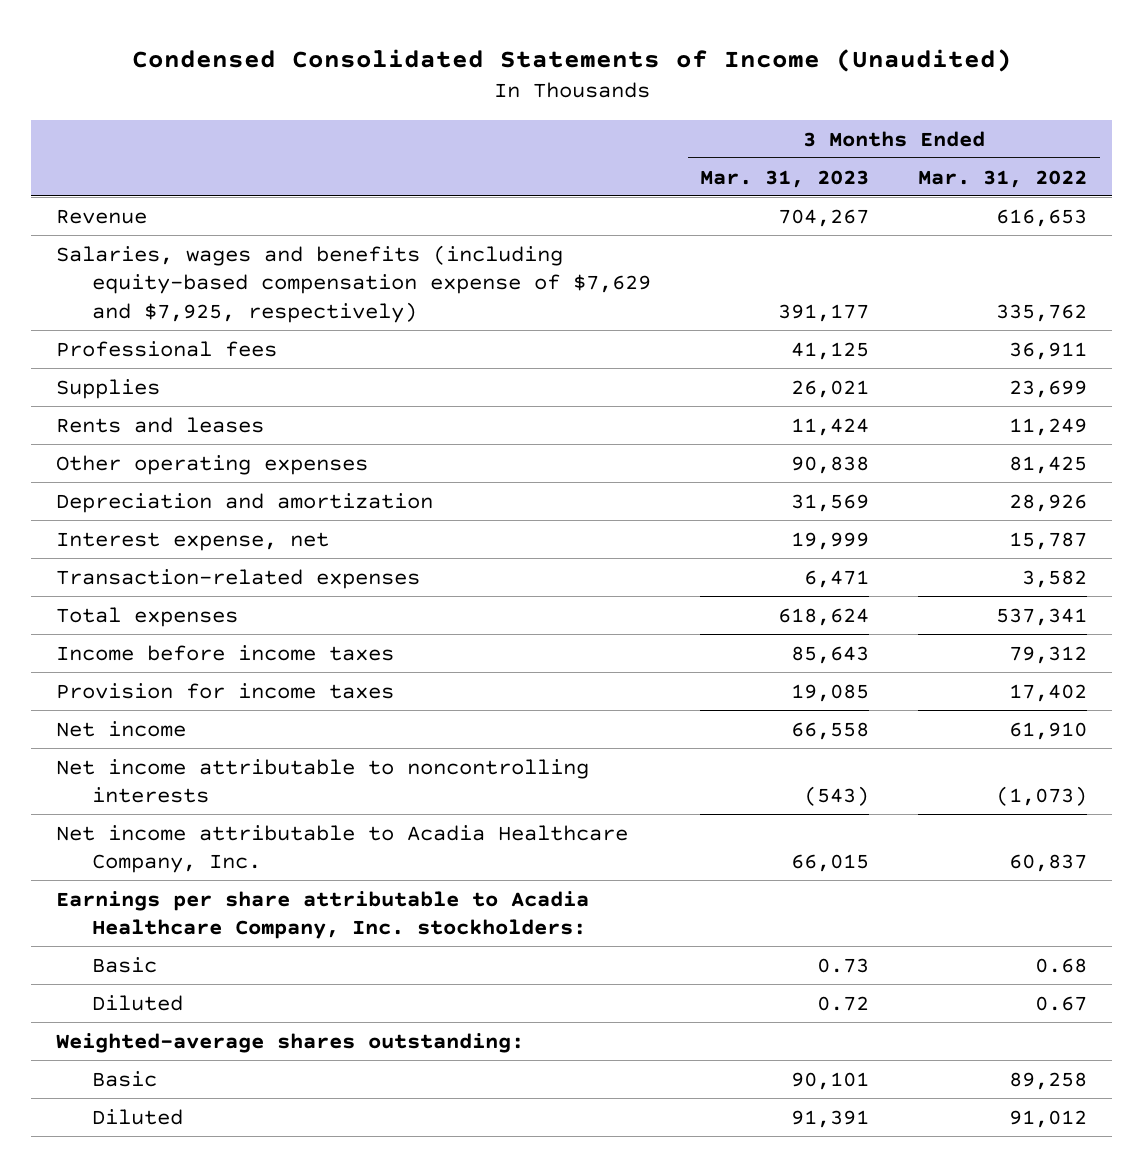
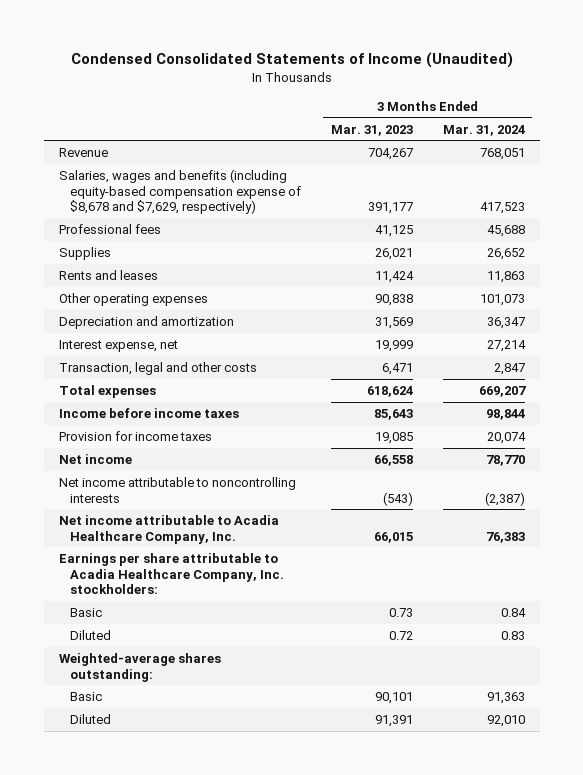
[918,169,1088,188] Mar. 31, 2022 -> none
none -> [442,124,525,136] Mar. 31, 2024
[56,244,651,323] Salaries, wages and benefits (including equity-based compensation expense of $7,629 and $7,925, respectively) -> [58,169,301,215] Salaries, wages and benefits (including equity-based compensation expense of $8,678 and $7,629, respectively)
[56,568,421,589] Transaction-related expenses -> [58,362,257,376] Transaction, legal and other costs

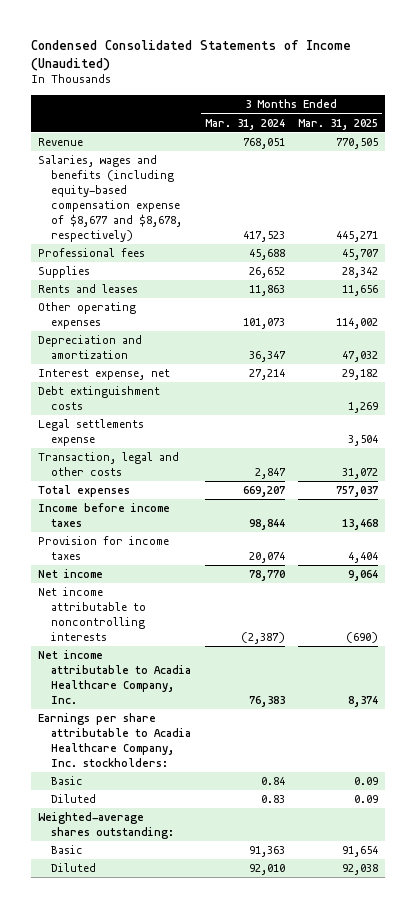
[330,124,413,136] Mar. 31, 2023 -> none
none -> [298,118,379,130] Mar. 31, 2025
[58,169,301,215] Salaries, wages and benefits (including equity-based compensation expense of $8,678 and $7,629, respectively) -> [38,155,182,243] Salaries, wages and benefits (including equity-based compensation expense of $8,677 and $8,678, respectively)
none -> [38,386,161,411] Debt extinguishment costs
none -> [38,419,145,447] Legal settlements expense

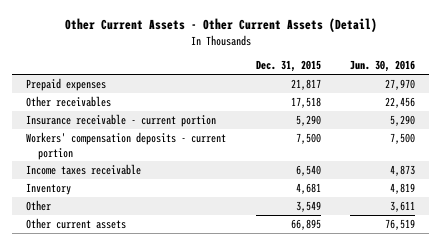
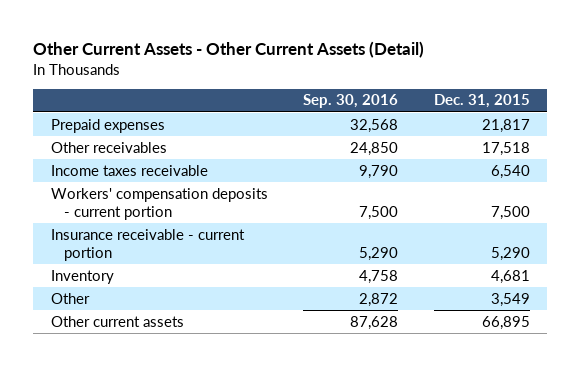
[349,60,415,73] Jun. 30, 2016 -> none
none -> [303,94,399,109] Sep. 30, 2016
[26,131,227,160] Workers' compensation deposits - current portion -> [50,187,268,220] Workers' compensation deposits - current portion
[26,113,217,127] Insurance receivable - current portion -> [50,228,245,261] Insurance receivable - current portion

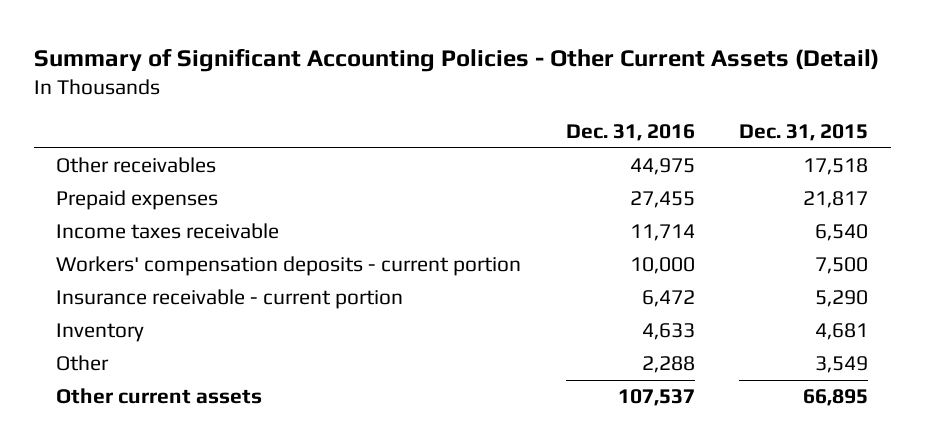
[32,41,424,59] Other Current Assets - Other Current Assets (Detail) -> [33,48,879,73] Summary of Significant Accounting Policies - Other Current Assets (Detail)
[303,94,399,109] Sep. 30, 2016 -> none
none -> [565,124,695,142] Dec. 31, 2016
[50,118,165,133] Prepaid expenses -> [56,190,219,211] Prepaid expenses

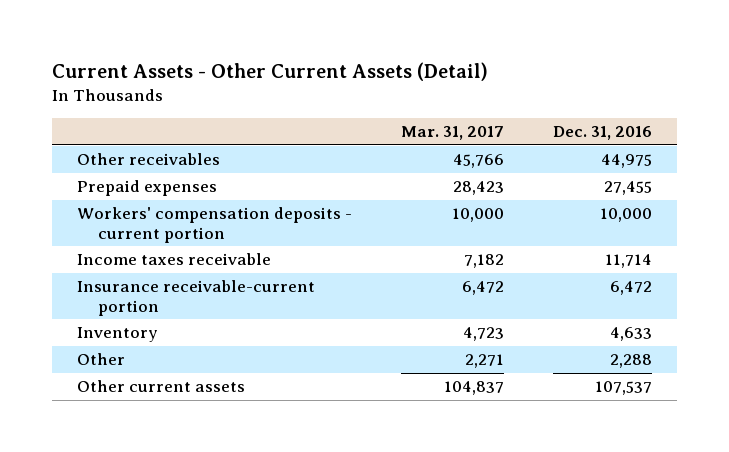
[33,48,879,73] Summary of Significant Accounting Policies - Other Current Assets (Detail) -> [51,62,488,82] Current Assets - Other Current Assets (Detail)
[739,124,869,142] Dec. 31, 2015 -> none
none -> [400,125,504,140] Mar. 31, 2017
[56,223,280,240] Income taxes receivable -> [76,253,271,266] Income taxes receivable
[56,289,404,310] Insurance receivable - current portion -> [76,280,315,316] Insurance receivable-current portion

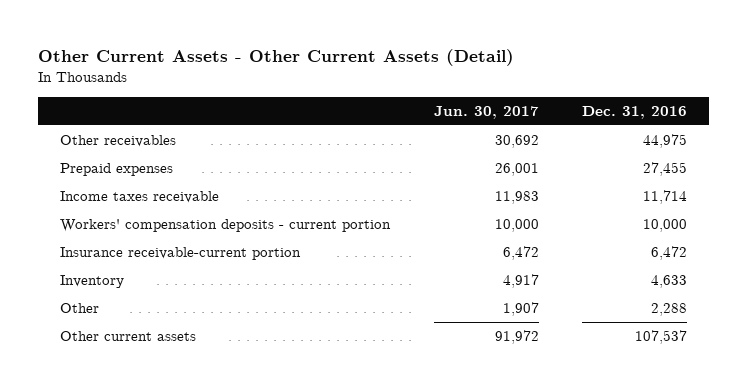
[51,62,488,82] Current Assets - Other Current Assets (Detail) -> [38,48,515,66] Other Current Assets - Other Current Assets (Detail)
[400,125,504,140] Mar. 31, 2017 -> none
none -> [433,105,539,119] Jun. 30, 2017
[76,207,352,243] Workers' compensation deposits - current portion -> [60,219,392,233] Workers' compensation deposits - current portion

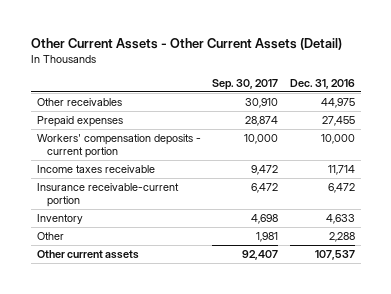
[433,105,539,119] Jun. 30, 2017 -> none
none -> [212,78,279,90] Sep. 30, 2017
[60,191,220,204] Income taxes receivable -> [36,164,155,173] Income taxes receivable

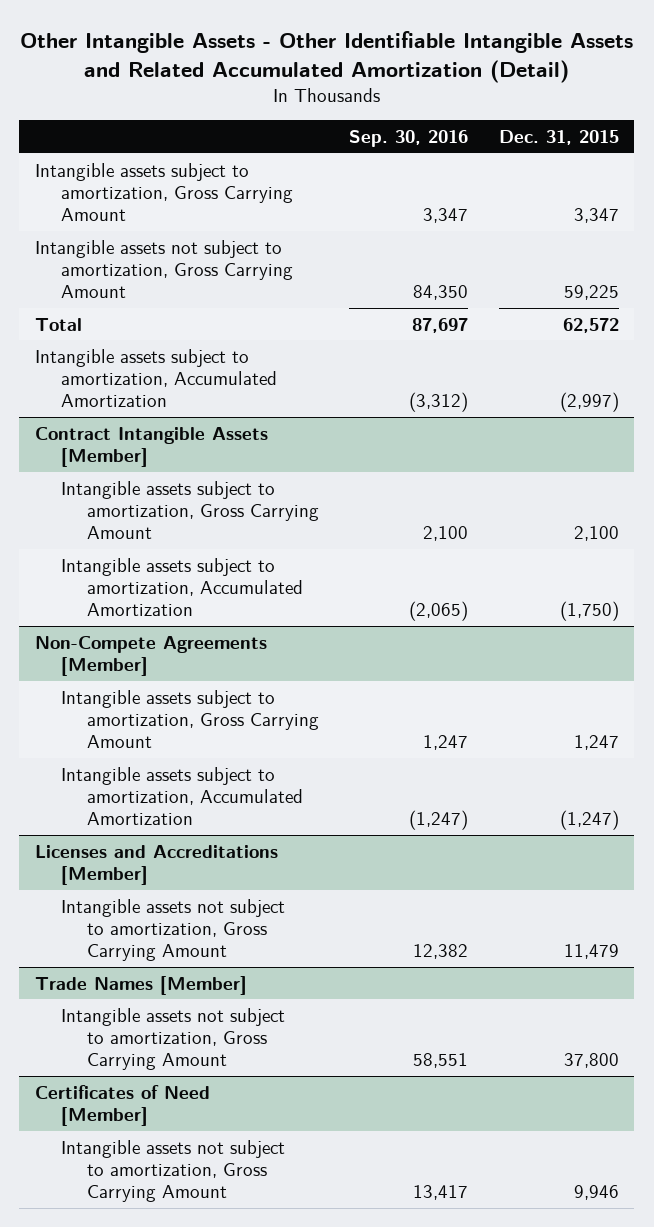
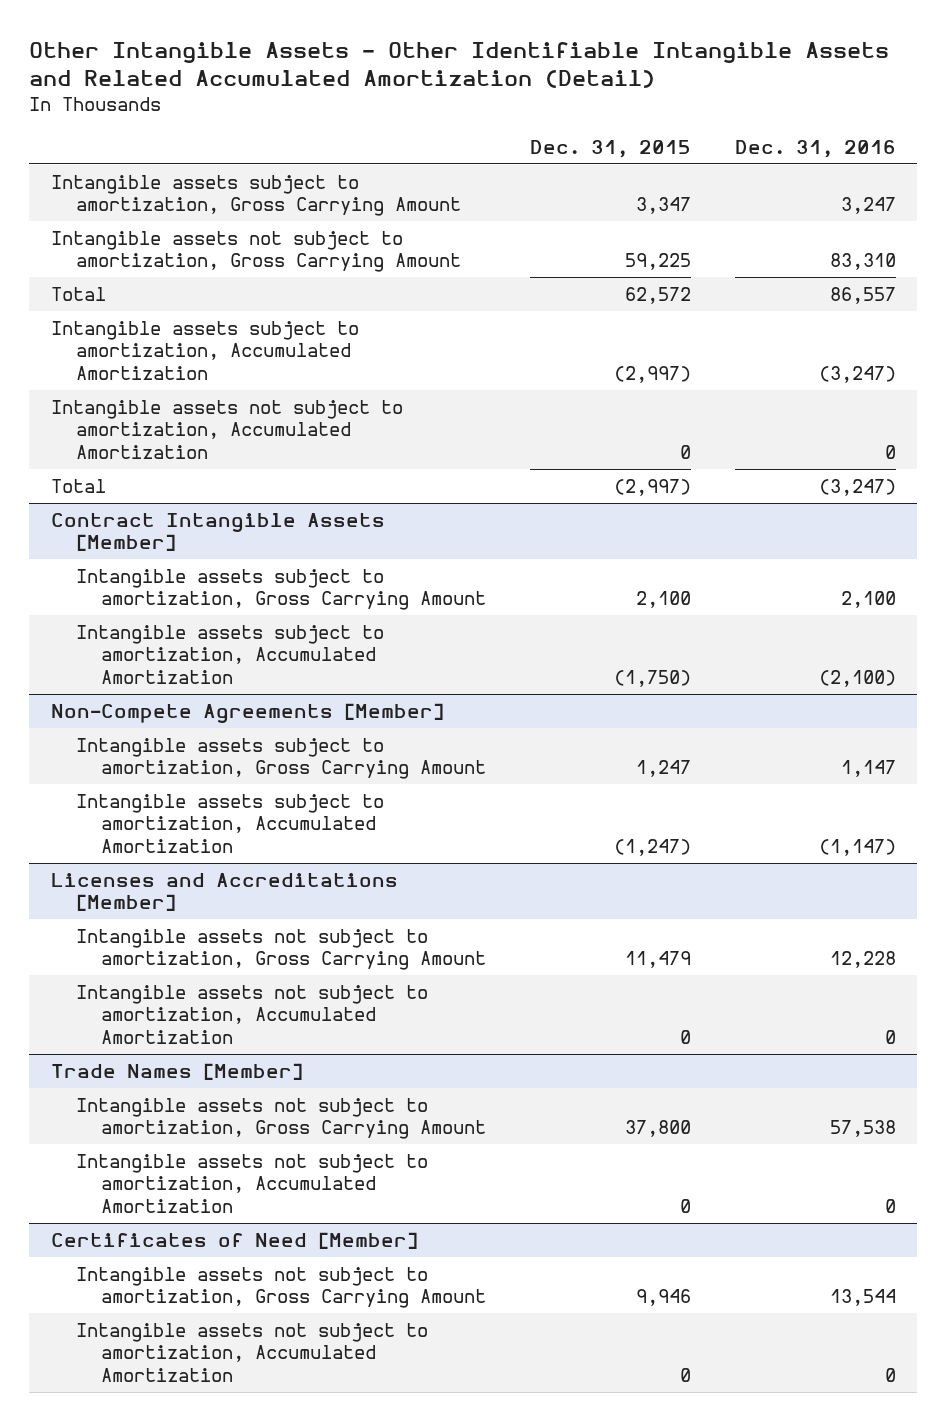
[349,130,469,148] Sep. 30, 2016 -> none
none -> [734,139,896,158] Dec. 31, 2016
none -> [50,399,403,459] Intangible assets not subject to amortization, Accumulated Amortization
none -> [50,478,106,493] Total
none -> [75,984,428,1044] Intangible assets not subject to amortization, Accumulated Amortization
none -> [75,1153,428,1213] Intangible assets not subject to amortization, Accumulated Amortization
none -> [75,1322,428,1382] Intangible assets not subject to amortization, Accumulated Amortization

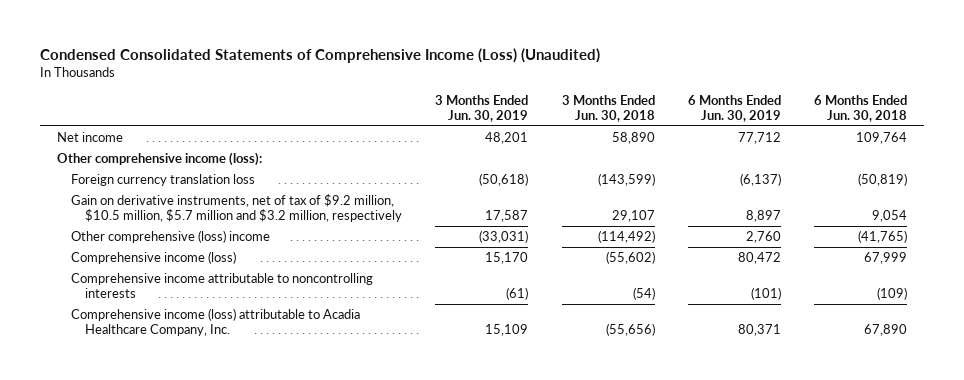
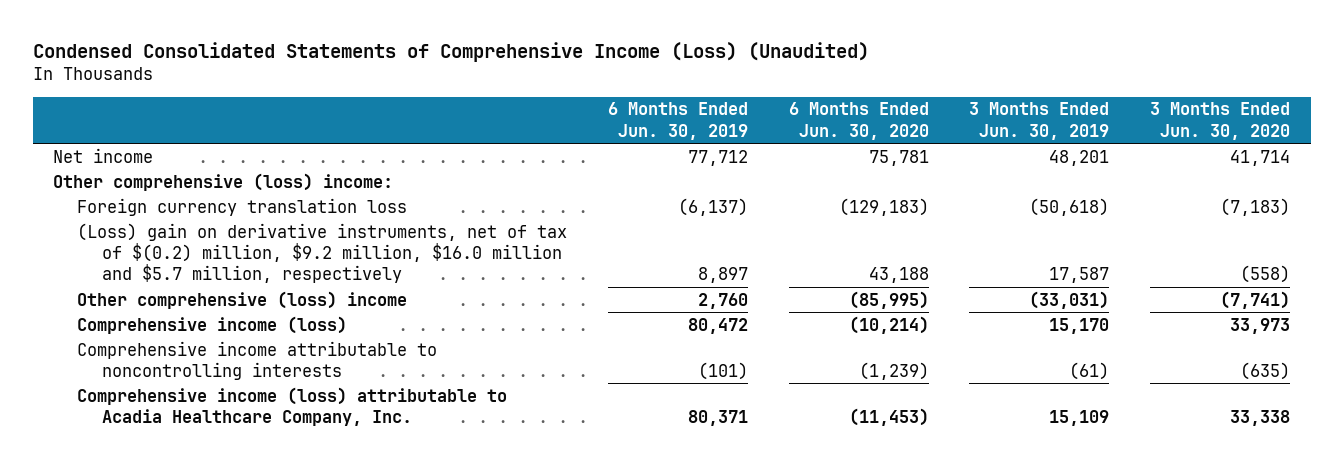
[561,94,655,122] 3 Months Ended Jun. 30, 2018 -> none
[814,94,908,122] 6 Months Ended Jun. 30, 2018 -> none
none -> [788,102,929,140] 6 Months Ended Jun. 30, 2020
none -> [1150,102,1291,140] 3 Months Ended Jun. 30, 2020
[56,152,262,167] Other comprehensive income (loss): -> [53,172,394,191] Other comprehensive (loss) income:
[70,194,402,223] Gain on derivative instruments, net of tax of $9.2 million, $10.5 million, $5.7 million and $3.2 million, respectively -> [77,222,568,284] (Loss) gain on derivative instruments, net of tax of $(0.2) million, $9.2 million, $16.0 million and $5.7 million, respectively

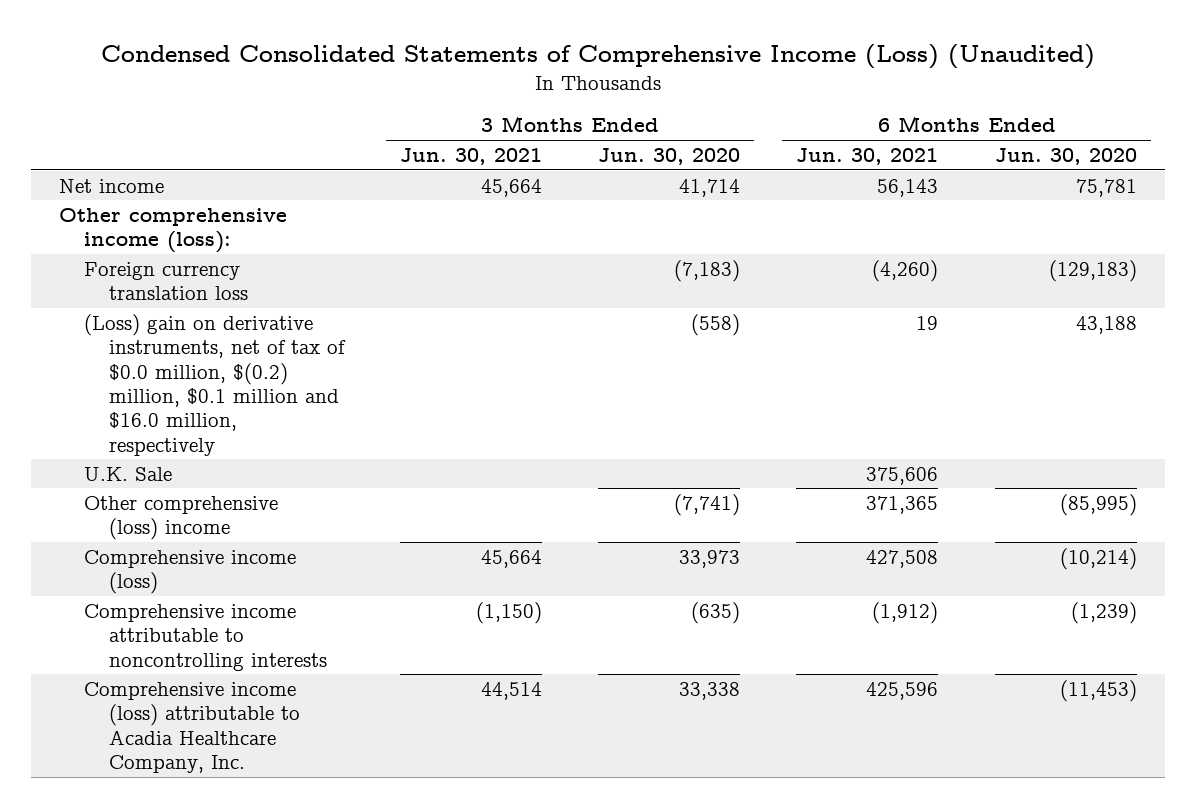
[608,102,749,140] 6 Months Ended Jun. 30, 2019 -> none
[969,102,1110,140] 3 Months Ended Jun. 30, 2019 -> none
none -> [400,147,543,165] Jun. 30, 2021
none -> [796,147,939,165] Jun. 30, 2021
[53,172,394,191] Other comprehensive (loss) income: -> [58,207,287,254] Other comprehensive income (loss):
[77,222,568,284] (Loss) gain on derivative instruments, net of tax of $(0.2) million, $9.2 million, $16.0 million and $5.7 million, respectively -> [83,313,346,456] (Loss) gain on derivative instruments, net of tax of $0.0 million, $(0.2) million, $0.1 million and $16.0 million, respectively
none -> [83,466,172,481] U.K. Sale

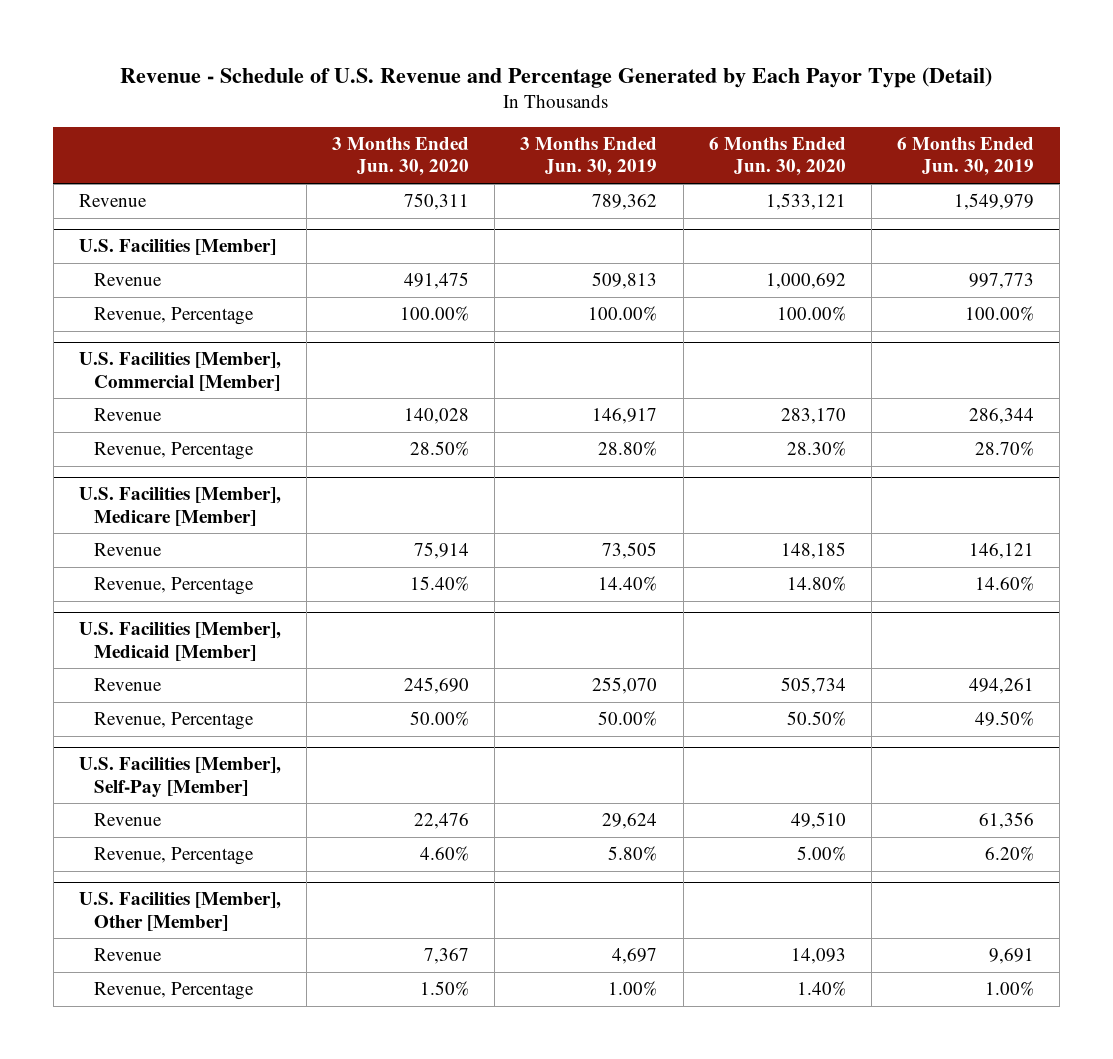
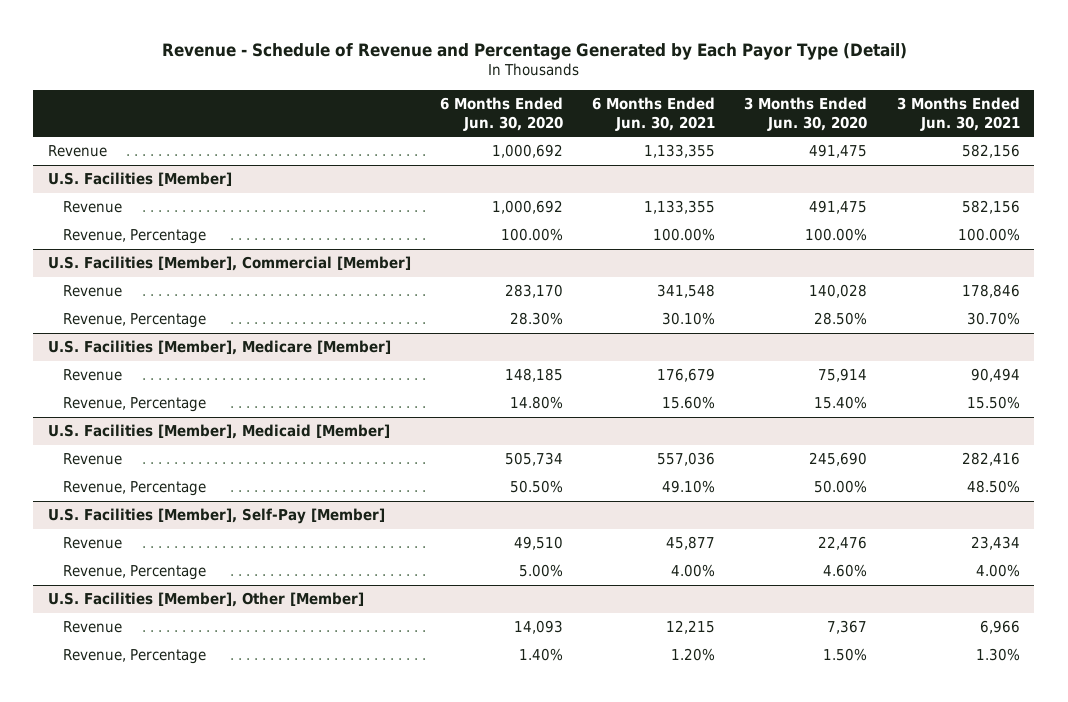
[120,66,993,88] Revenue - Schedule of U.S. Revenue and Percentage Generated by Each Payor Type (Detail) -> [161,42,907,60] Revenue - Schedule of Revenue and Percentage Generated by Each Payor Type (Detail)
[520,137,658,177] 3 Months Ended Jun. 30, 2019 -> none
[897,137,1035,177] 6 Months Ended Jun. 30, 2019 -> none
none -> [592,97,716,131] 6 Months Ended Jun. 30, 2021
none -> [896,97,1020,131] 3 Months Ended Jun. 30, 2021
[404,193,470,211] 750,311 -> [809,144,868,159] 491,475
[765,193,846,211] 1,533,121 -> [492,144,564,159] 1,000,692

